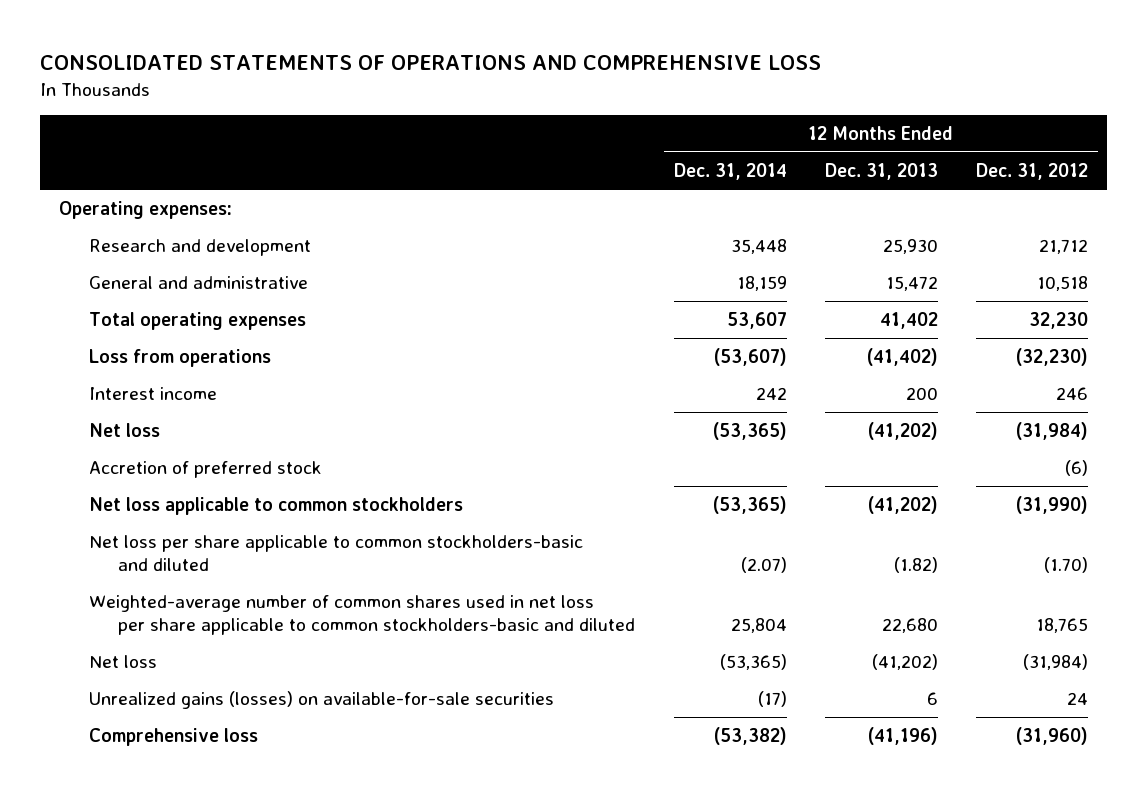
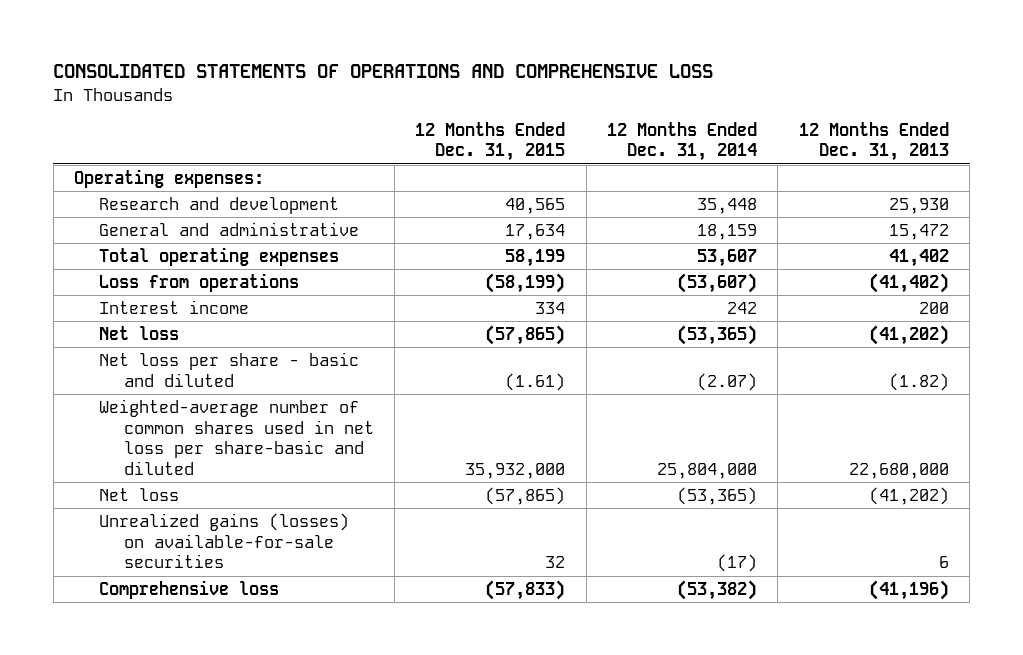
[976,163,1089,181] Dec. 31, 2012 -> none
none -> [415,121,566,162] 12 Months Ended Dec. 31, 2015
[88,461,322,479] Accretion of preferred stock -> none
[88,497,463,516] Net loss applicable to common stockholders -> none
[88,535,583,571] Net loss per share applicable to common stockholders-basic and diluted -> [98,351,359,387] Net loss per share - basic and diluted
[88,595,636,635] Weighted-average number of common shares used in net loss per share applicable to common stockholders-basic and diluted -> [98,398,374,475] Weighted-average number of common shares used in net loss per share-basic and diluted
[730,617,787,633] 25,804 -> [657,462,758,479] 25,804,000
[881,617,938,633] 22,680 -> [848,462,949,479] 22,680,000

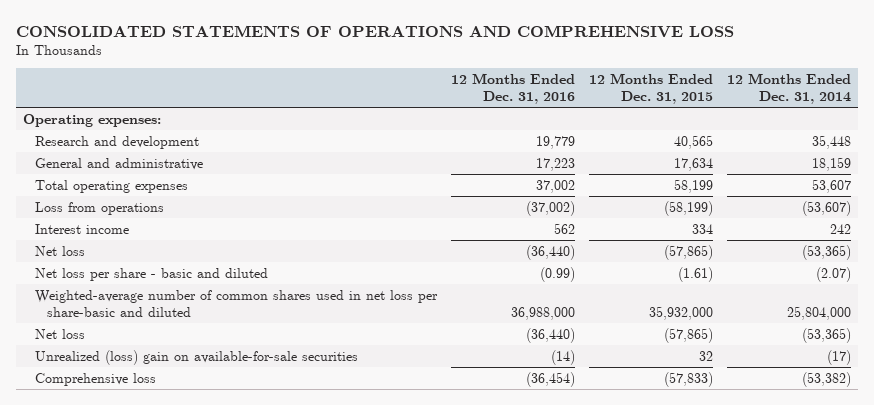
[798,121,949,162] 12 Months Ended Dec. 31, 2013 -> none
none -> [451,72,576,104] 12 Months Ended Dec. 31, 2016
[98,512,349,569] Unrealized gains (losses) on available-for-sale securities -> [35,349,359,365] Unrealized (loss) gain on available-for-sale securities

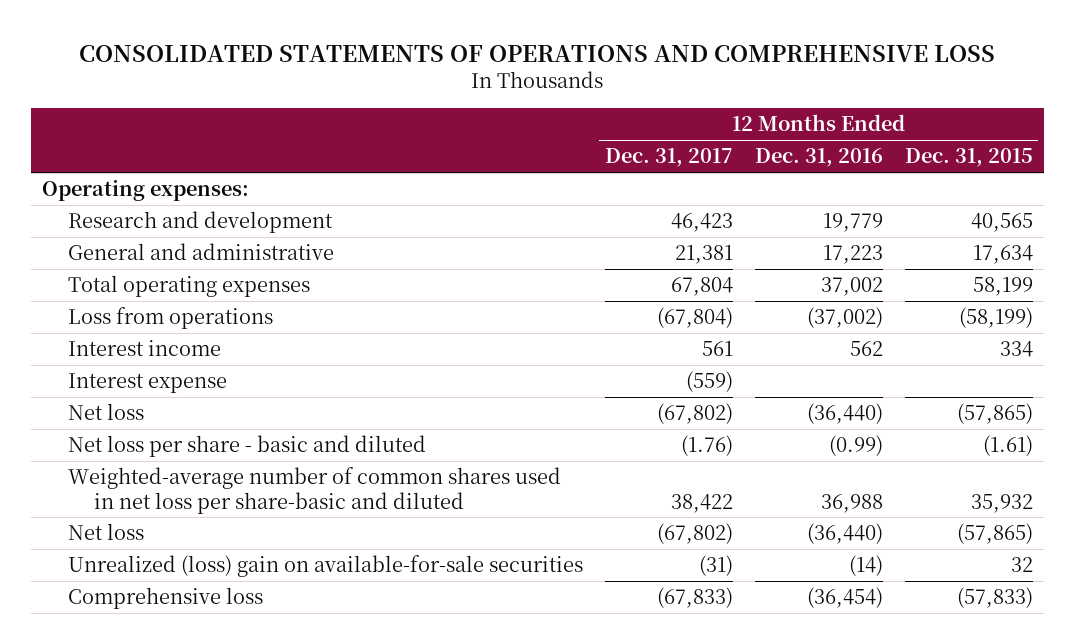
[727,72,852,104] 12 Months Ended Dec. 31, 2014 -> none
none -> [604,148,733,168] Dec. 31, 2017
none -> [67,373,227,394] Interest expense
[511,306,576,320] 36,988,000 -> [820,493,883,513] 36,988
[649,305,714,320] 35,932,000 -> [970,493,1033,513] 35,932

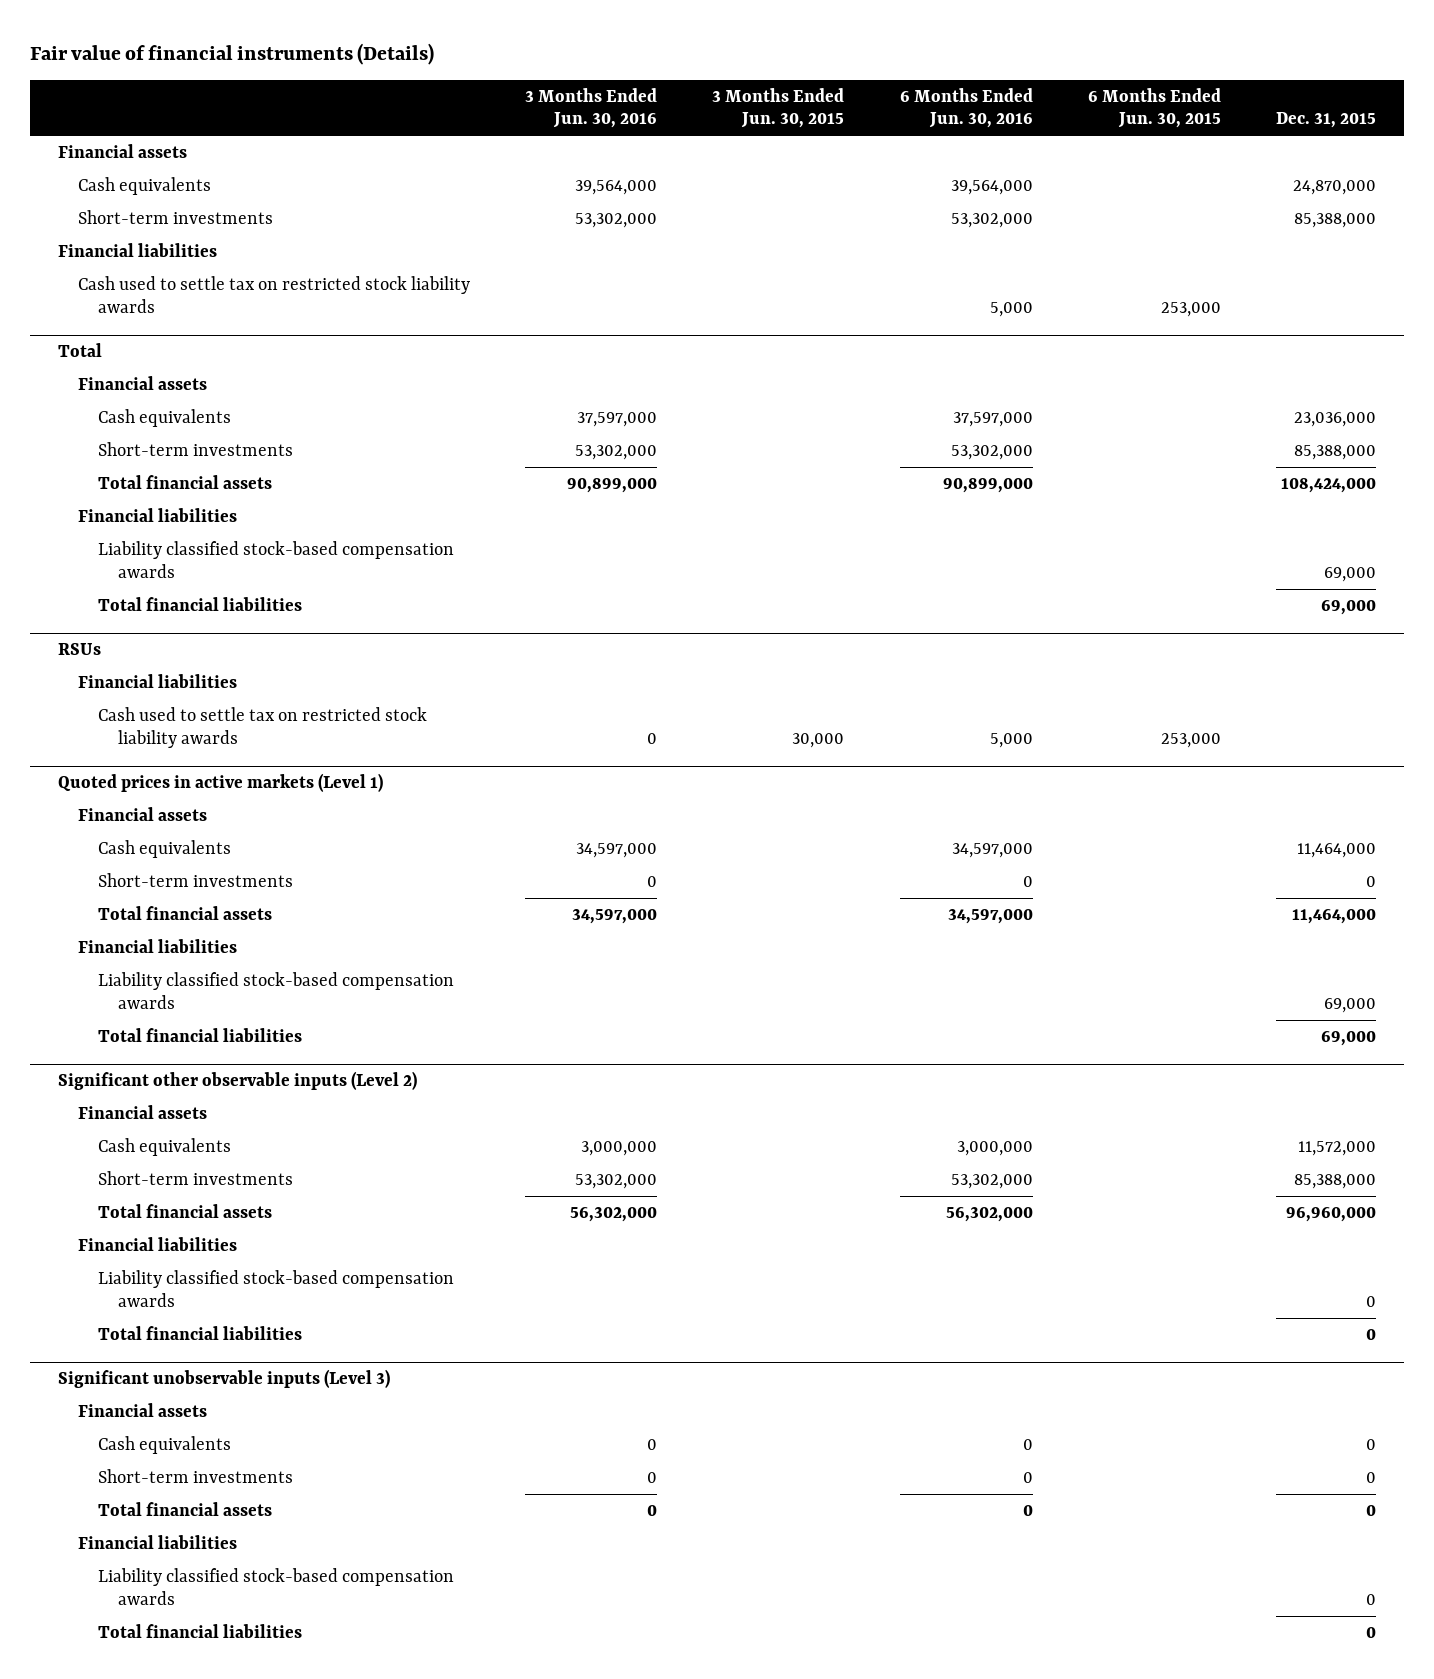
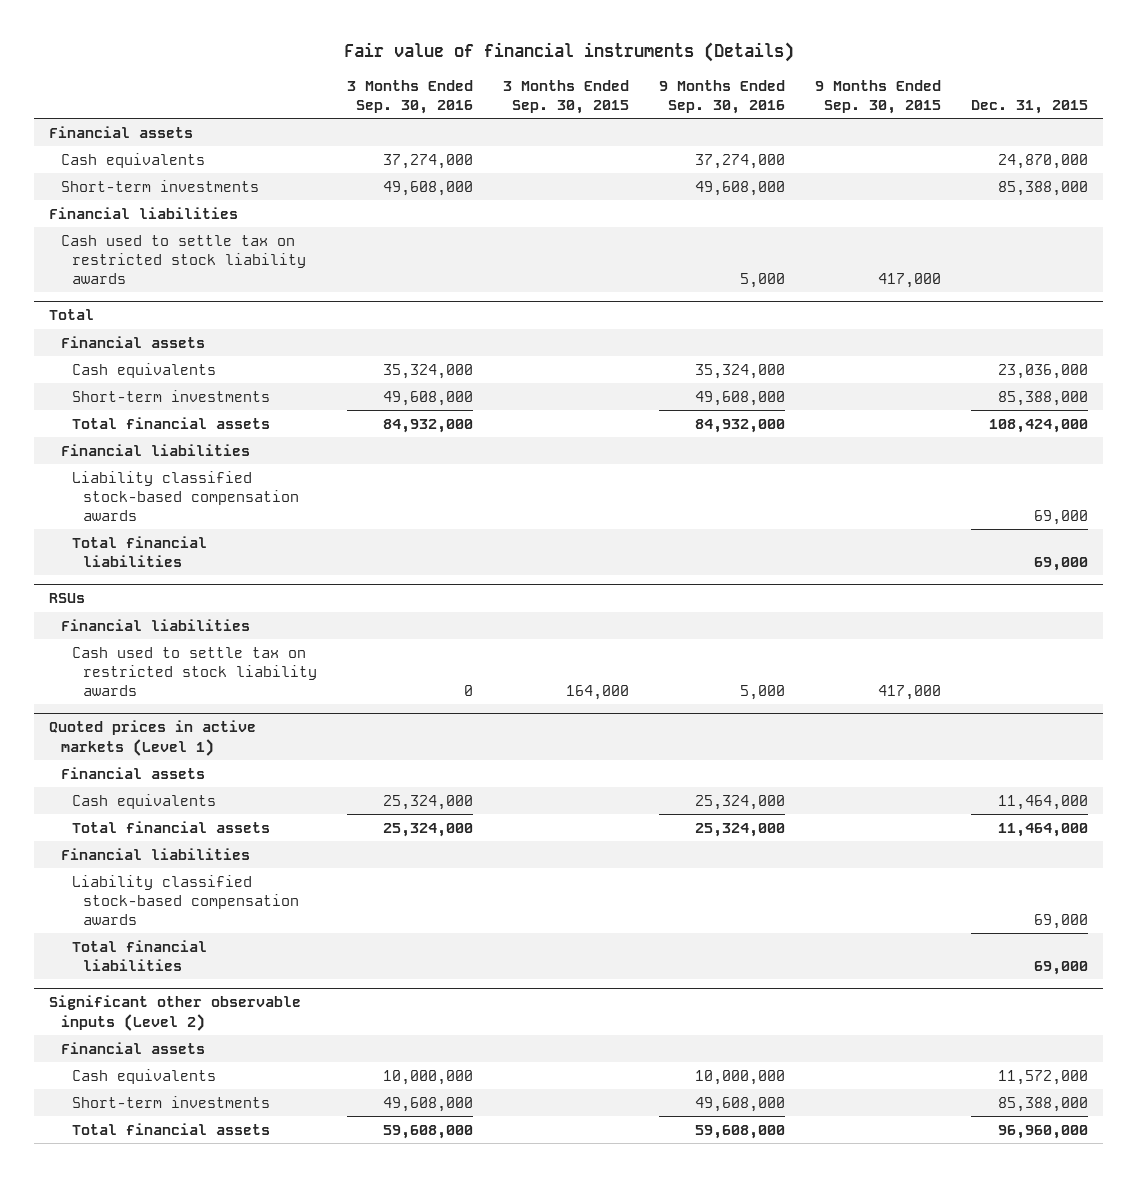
[524,87,657,129] 3 Months Ended Jun. 30, 2016 -> none
[712,87,845,129] 3 Months Ended Jun. 30, 2015 -> none
[899,87,1033,129] 6 Months Ended Jun. 30, 2016 -> none
[1088,87,1222,129] 6 Months Ended Jun. 30, 2015 -> none
none -> [346,79,473,115] 3 Months Ended Sep. 30, 2016
none -> [502,79,629,115] 3 Months Ended Sep. 30, 2015
none -> [658,79,785,115] 9 Months Ended Sep. 30, 2016
none -> [814,79,941,115] 9 Months Ended Sep. 30, 2015
[97,873,293,888] Short-term investments -> none
[77,1237,237,1252] Financial liabilities -> none
[97,1270,454,1307] Liability classified stock-based compensation awards -> none
[97,1326,302,1341] Total financial liabilities -> none
[57,1369,390,1389] Significant unobservable inputs (Level 3) -> none
[77,1403,207,1418] Financial assets -> none
[97,1436,231,1455] Cash equivalents -> none
[97,1469,293,1484] Short-term investments -> none
[97,1502,272,1517] Total financial assets -> none
[77,1535,237,1550] Financial liabilities -> none
[97,1568,454,1605] Liability classified stock-based compensation awards -> none
[97,1624,302,1639] Total financial liabilities -> none

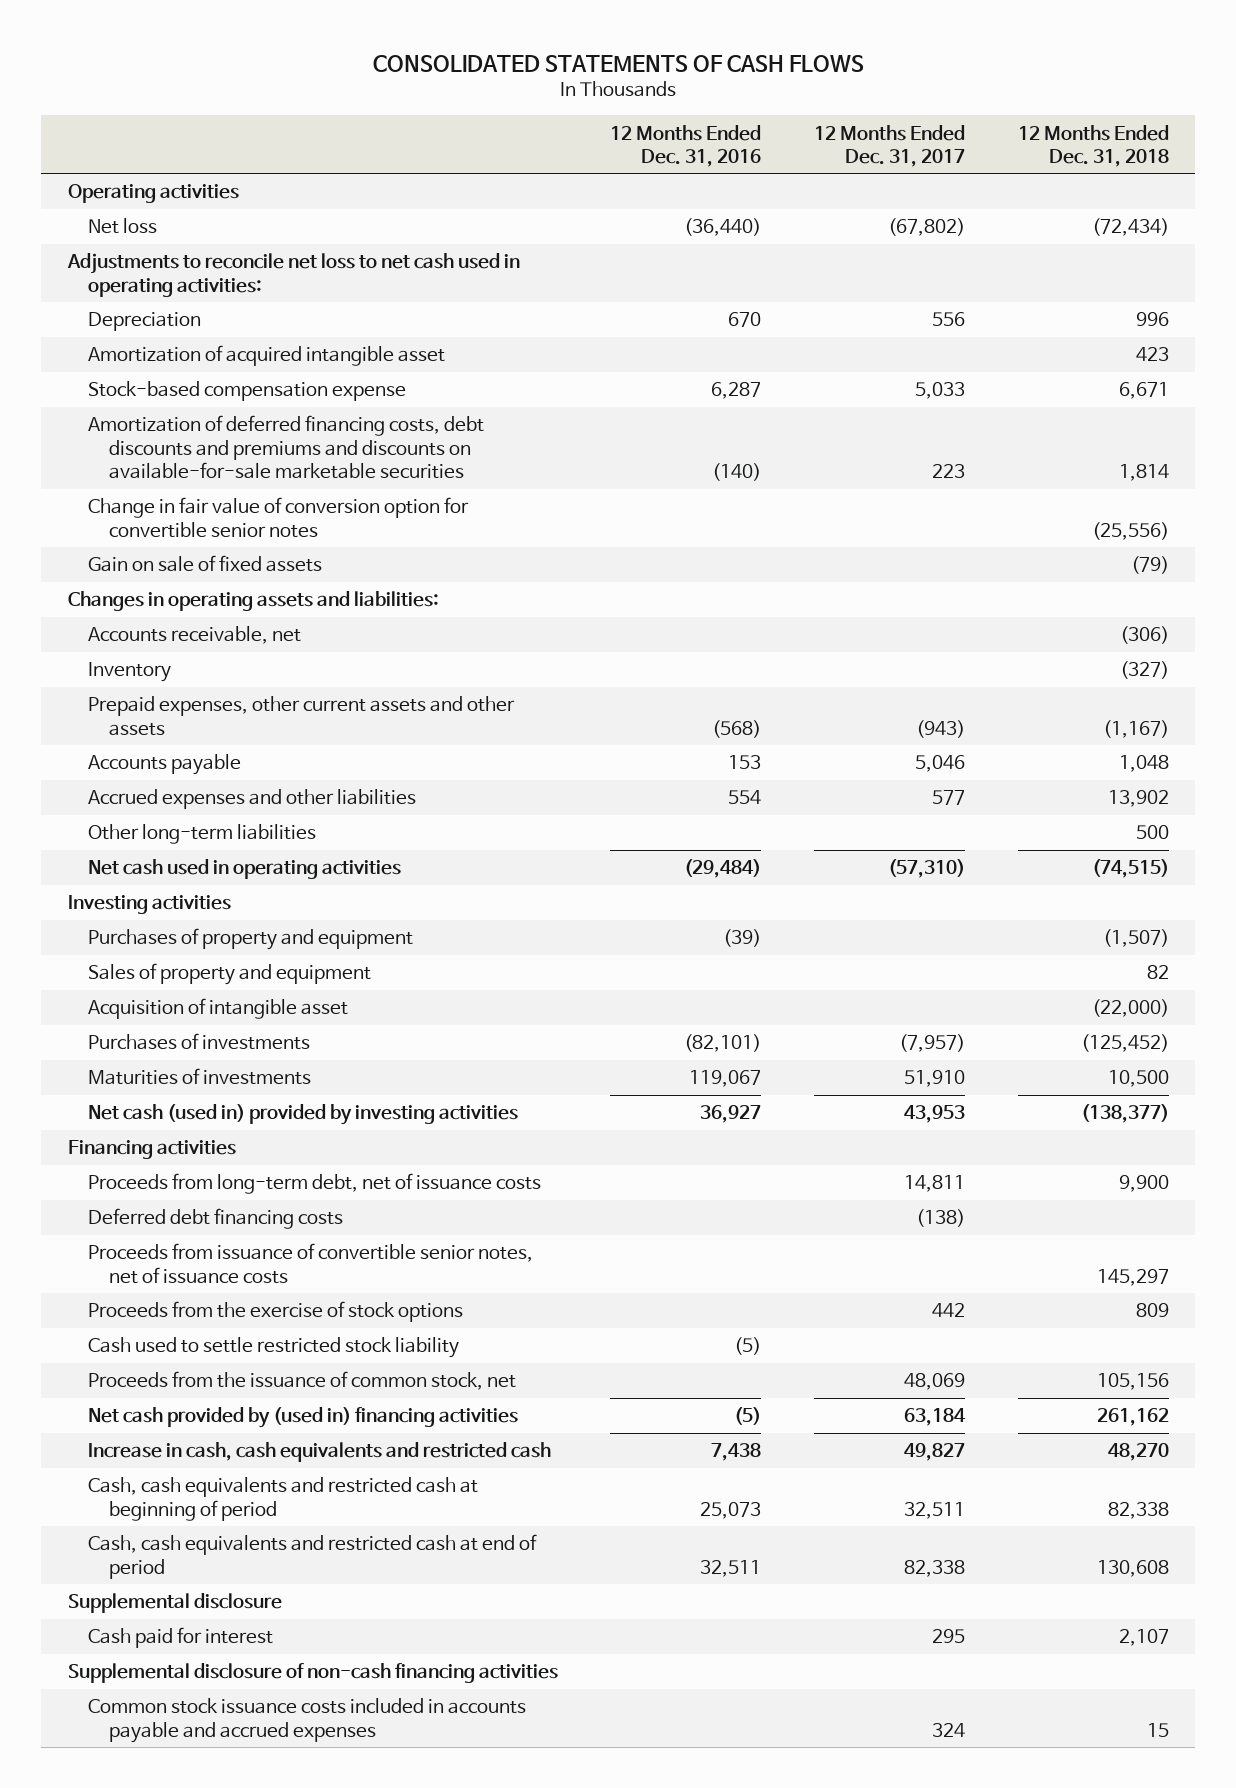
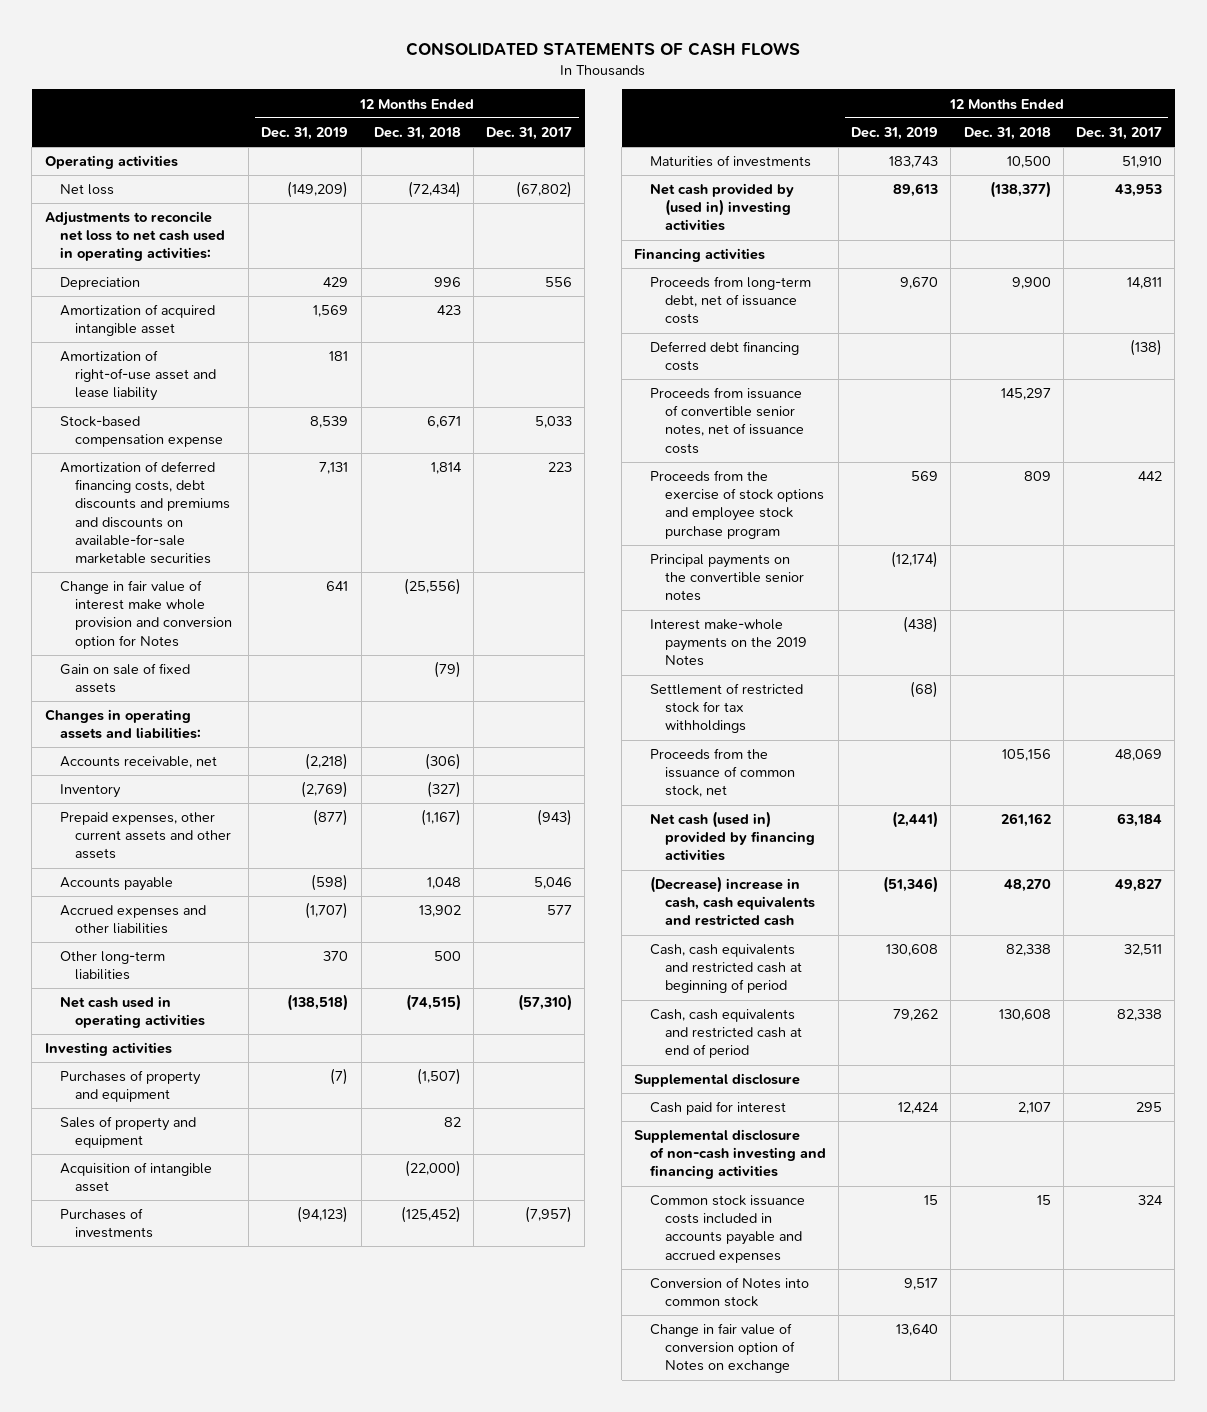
[610,124,762,167] 12 Months Ended Dec. 31, 2016 -> none
none -> [261,126,349,140] Dec. 31, 2019
none -> [59,350,217,402] Amortization of right-of-use asset and lease liability
[88,497,470,538] Change in fair value of conversion option for convertible senior notes -> [59,580,233,649] Change in fair value of interest make whole provision and conversion option for Notes
[88,1104,519,1126] Net cash (used in) provided by investing activities -> [649,183,794,232] Net cash provided by (used in) investing activities
[88,1301,464,1323] Proceeds from the exercise of stock options -> [649,470,824,539] Proceeds from the exercise of stock options and employee stock purchase program
none -> [649,554,804,602] Principal payments on the convertible senior notes
none -> [649,619,807,667] Interest make-whole payments on the 2019 Notes
[88,1337,460,1359] Cash used to settle restricted stock liability -> [649,683,803,734] Settlement of restricted stock for tax withholdings
[88,1407,519,1429] Net cash provided by (used in) financing activities -> [649,811,815,862] Net cash (used in) provided by financing activities
[88,1442,552,1463] Increase in cash, cash equivalents and restricted cash -> [649,876,815,927] (Decrease) increase in cash, cash equivalents and restricted cash
[67,1663,558,1684] Supplemental disclosure of non-cash financing activities -> [634,1129,826,1180] Supplemental disclosure of non-cash investing and financing activities
none -> [649,1277,809,1308] Conversion of Notes into common stock
none -> [649,1323,795,1374] Change in fair value of conversion option of Notes on exchange

